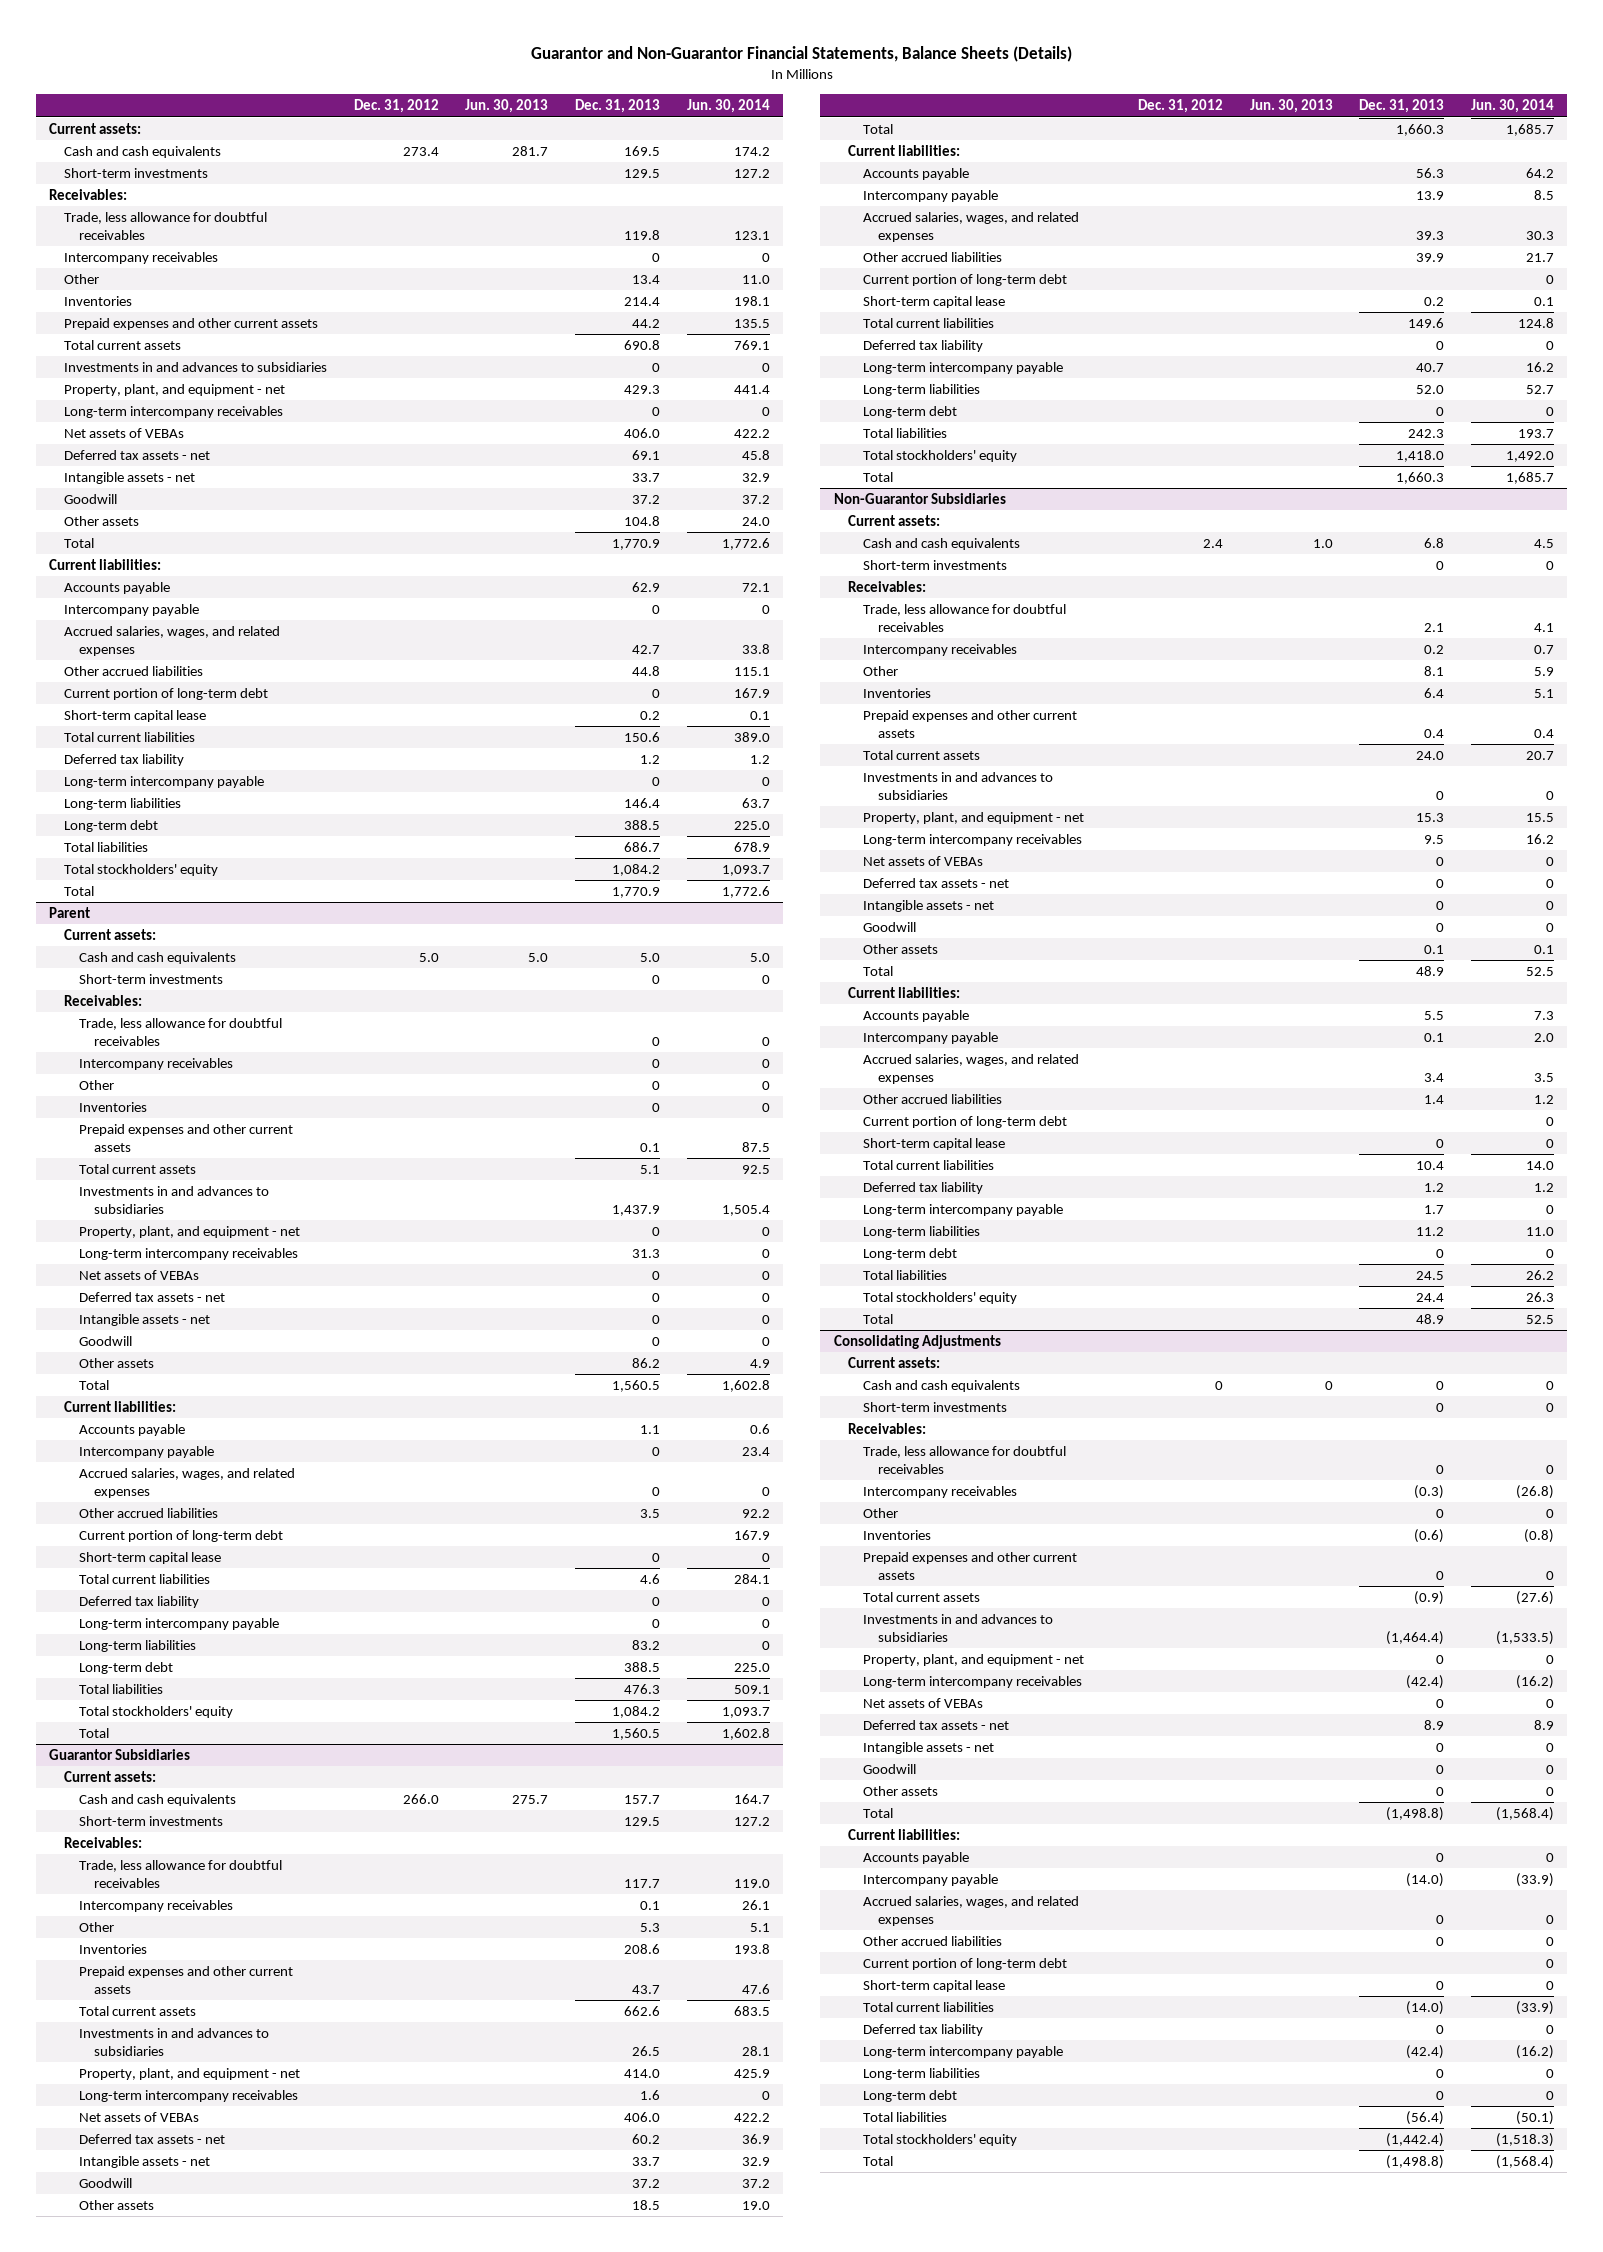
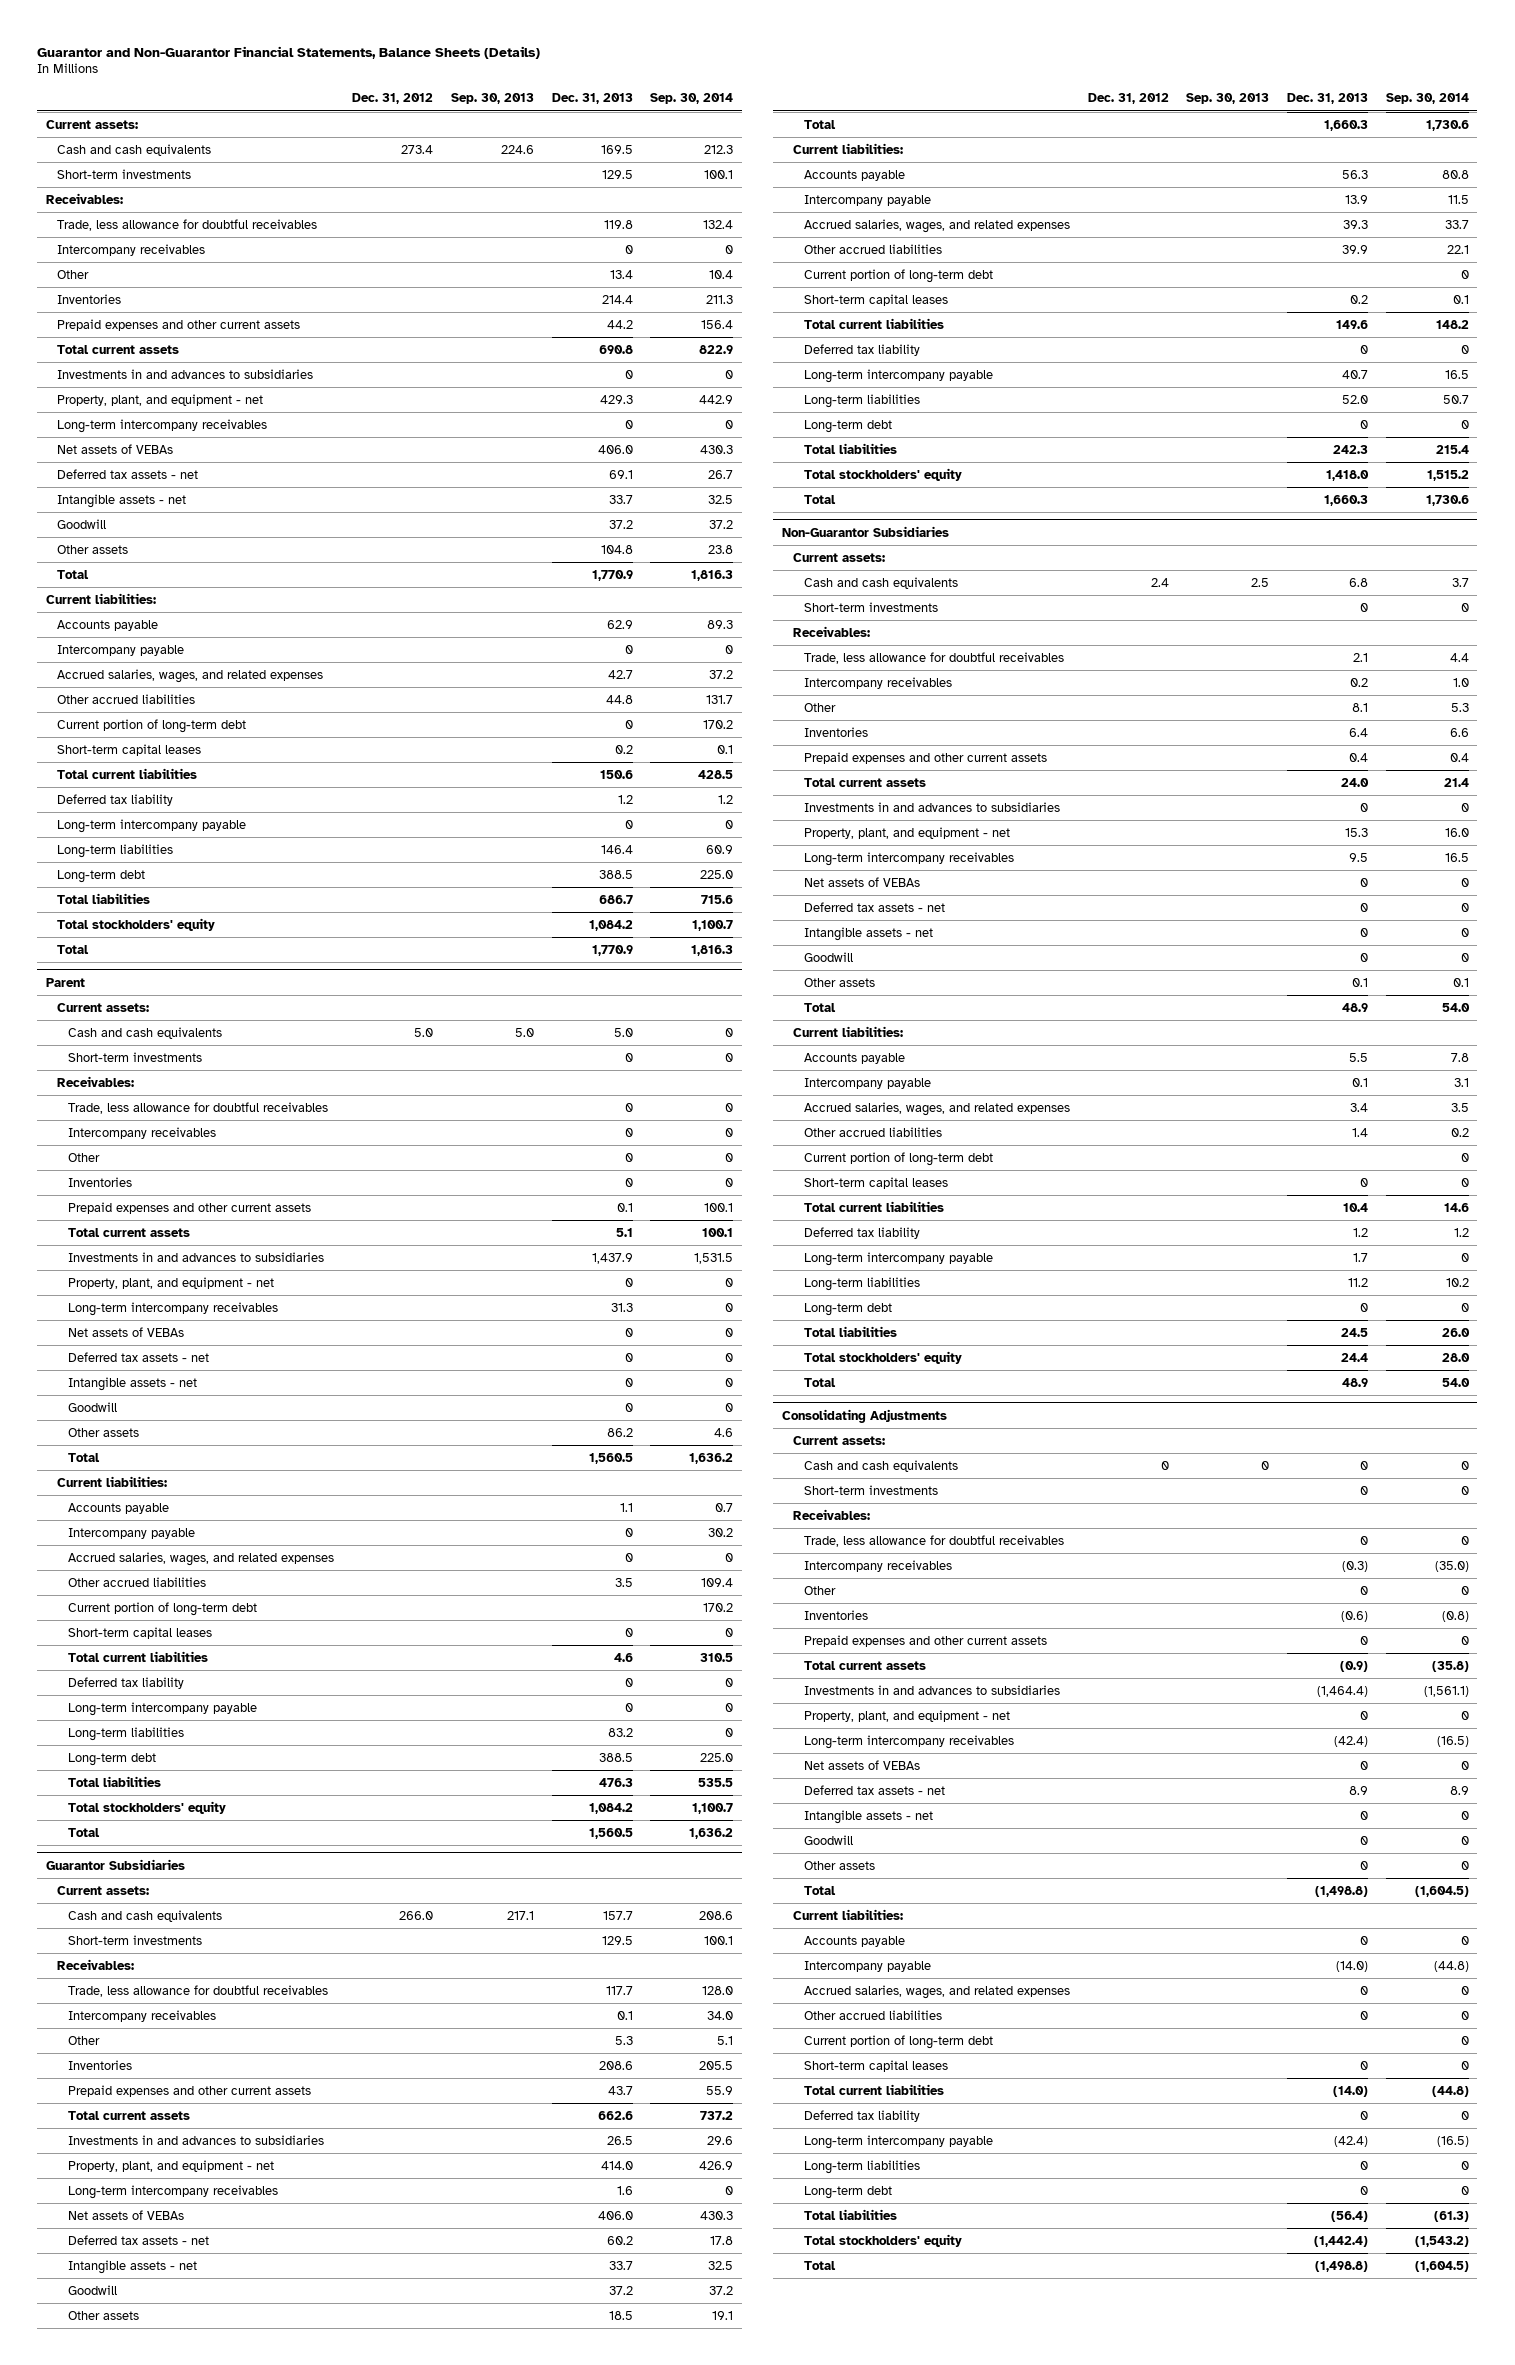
[465,99,549,114] Jun. 30, 2013 -> none
[686,99,770,114] Jun. 30, 2014 -> none
none -> [450,93,534,105] Sep. 30, 2013
none -> [650,93,734,105] Sep. 30, 2014
[64,710,207,723] Short-term capital lease -> [57,743,202,756] Short-term capital leases
[79,1552,222,1565] Short-term capital lease -> [68,1626,213,1639] Short-term capital leases
[863,296,1006,309] Short-term capital lease -> [803,293,948,306] Short-term capital leases
[863,1138,1006,1151] Short-term capital lease -> [803,1176,948,1189] Short-term capital leases
[863,1980,1006,1993] Short-term capital lease -> [803,2059,948,2072] Short-term capital leases

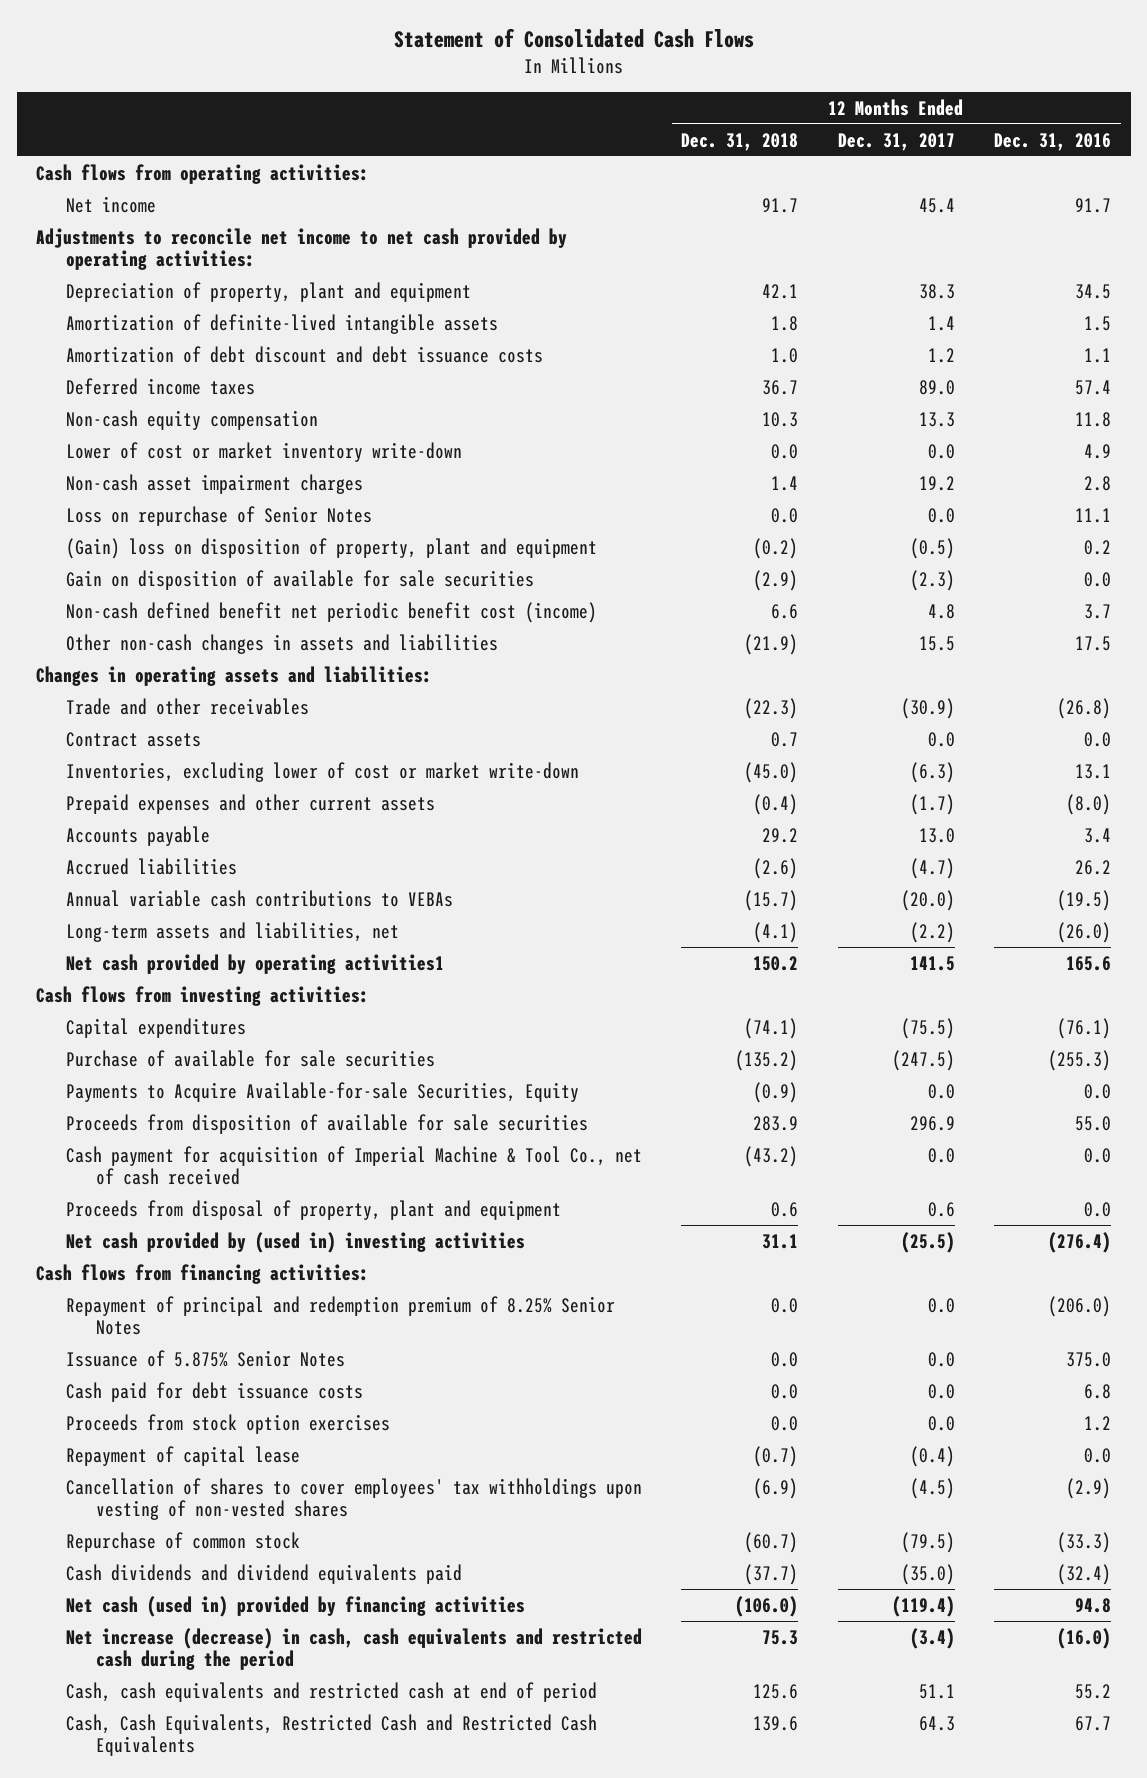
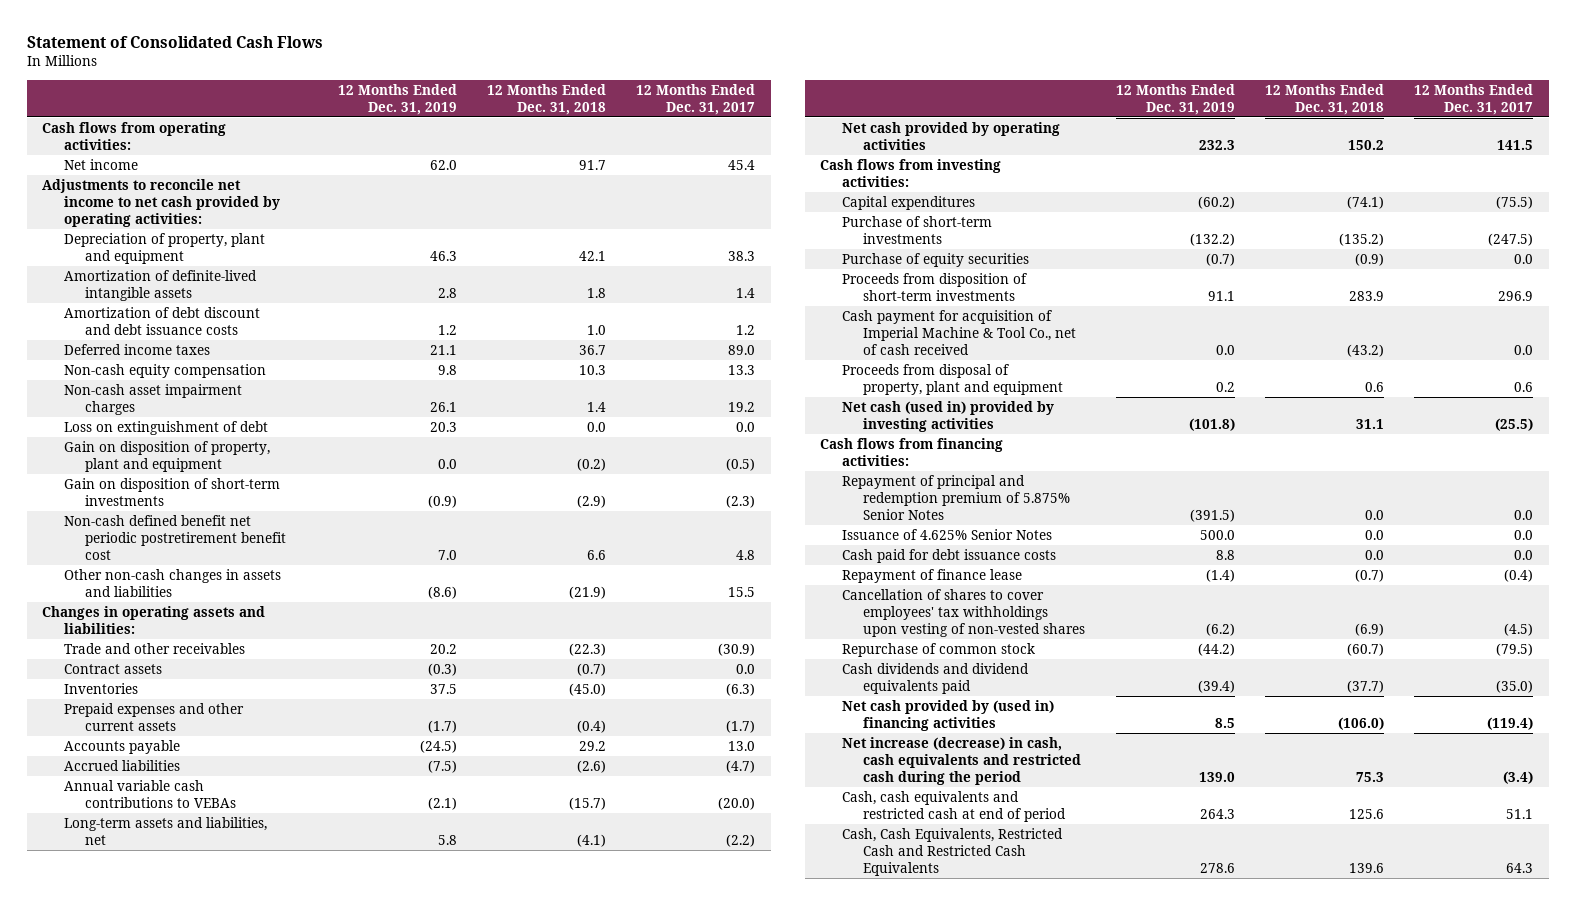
[993,132,1111,151] Dec. 31, 2016 -> none
none -> [337,83,457,115] 12 Months Ended Dec. 31, 2019
[66,441,463,462] Lower of cost or market inventory write-down -> none
[66,505,373,526] Loss on repurchase of Senior Notes -> [63,420,268,435] Loss on extinguishment of debt
[66,537,598,559] (Gain) loss on disposition of property, plant and equipment -> [63,440,270,472] Gain on disposition of property, plant and equipment
[66,569,535,590] Gain on disposition of available for sale securities -> [63,477,280,506] Gain on disposition of short-term investments
[66,601,598,623] Non-cash defined benefit net periodic benefit cost (income) -> [63,514,287,560] Non-cash defined benefit net periodic postretirement benefit cost
[771,731,799,747] 0.7 -> [577,662,607,676] (0.7)
[66,761,580,782] Inventories, excluding lower of cost or market write-down -> [63,682,138,694] Inventories
[66,953,445,974] Net cash provided by operating activities1 -> [841,121,1060,150] Net cash provided by operating activities
[66,1049,436,1067] Purchase of available for sale securities -> [841,215,992,244] Purchase of short-term investments
[66,1081,580,1102] Payments to Acquire Available-for-sale Securities, Equity -> [841,252,1029,267] Purchase of equity securities
[66,1113,589,1134] Proceeds from disposition of available for sale securities -> [841,272,1027,301] Proceeds from disposition of short-term investments
[66,1231,526,1253] Net cash provided by (used in) investing activities -> [841,400,1054,432] Net cash (used in) provided by investing activities
[66,1295,616,1335] Repayment of principal and redemption premium of 8.25% Senior Notes -> [841,474,1071,520] Repayment of principal and redemption premium of 5.875% Senior Notes
[66,1349,346,1367] Issuance of 5.875% Senior Notes -> [841,528,1052,540] Issuance of 4.625% Senior Notes
[66,1413,391,1434] Proceeds from stock option exercises -> none
[66,1445,301,1466] Repayment of capital lease -> [841,568,1022,583] Repayment of finance lease
[66,1595,526,1617] Net cash (used in) provided by financing activities -> [841,699,1054,731] Net cash provided by (used in) financing activities

